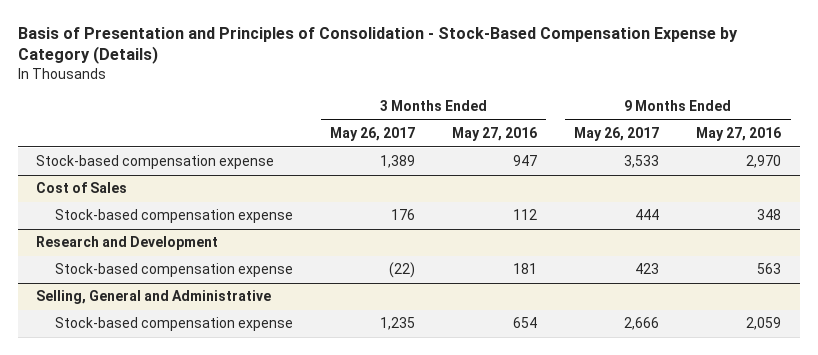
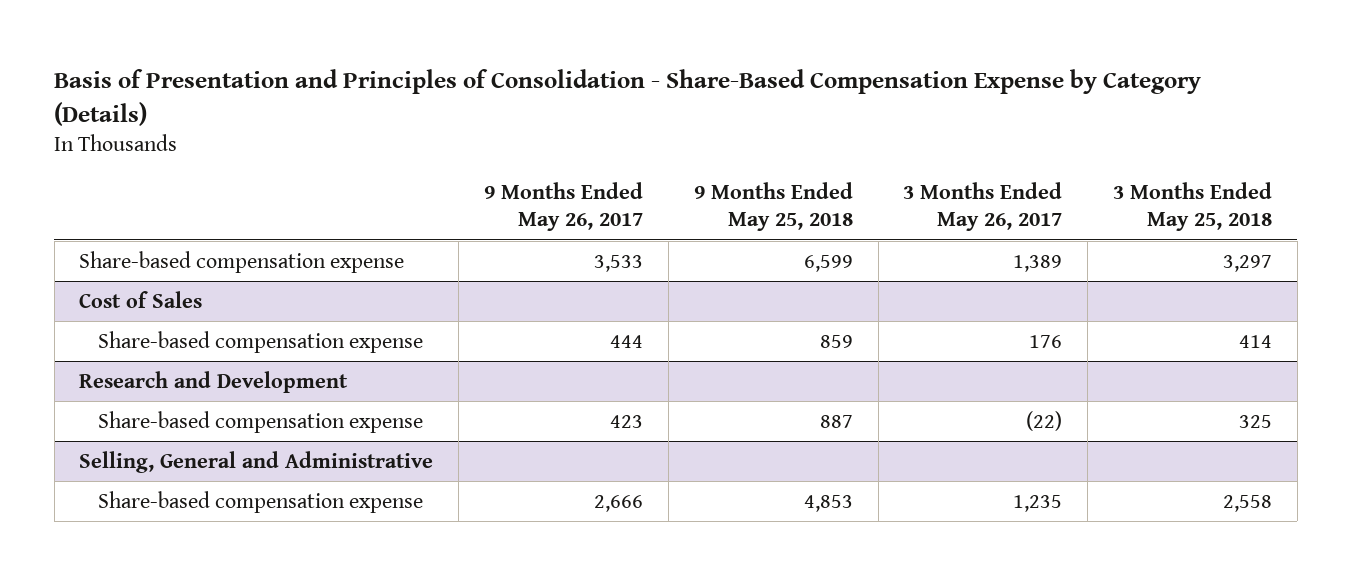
[17,26,738,65] Basis of Presentation and Principles of Consolidation - Stock-Based Compensation Expense by Category (Details) -> [54,68,1202,126] Basis of Presentation and Principles of Consolidation - Share-Based Compensation Expense by Category (Details)
[452,127,538,142] May 27, 2016 -> none
[696,127,782,142] May 27, 2016 -> none
none -> [693,182,853,232] 9 Months Ended May 25, 2018
none -> [1113,182,1273,232] 3 Months Ended May 25, 2018
[36,155,275,170] Stock-based compensation expense -> [79,250,405,273] Share-based compensation expense
[54,209,293,224] Stock-based compensation expense -> [97,330,423,353] Share-based compensation expense
[54,263,293,278] Stock-based compensation expense -> [97,410,423,433] Share-based compensation expense
[54,317,293,332] Stock-based compensation expense -> [97,490,423,513] Share-based compensation expense

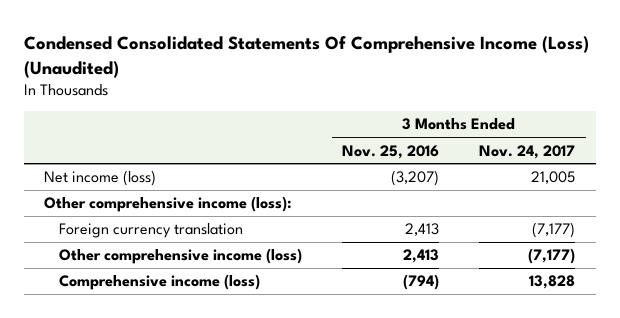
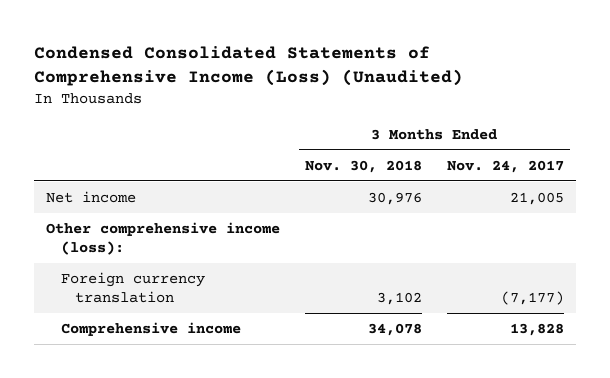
[24,35,590,78] Condensed Consolidated Statements Of Comprehensive Income (Loss) (Unaudited) -> [33,45,463,87] Condensed Consolidated Statements of Comprehensive Income (Loss) (Unaudited)
[342,144,440,159] Nov. 25, 2016 -> none
none -> [304,159,422,173] Nov. 30, 2018
[44,170,157,187] Net income (loss) -> [46,190,137,203] Net income
[58,248,302,265] Other comprehensive income (loss) -> none
[58,274,260,291] Comprehensive income (loss) -> [60,321,241,336] Comprehensive income

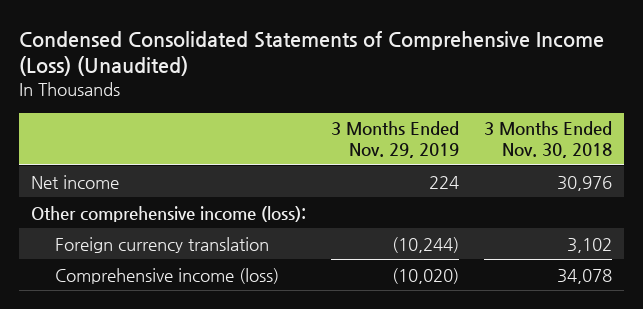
[446,159,564,173] Nov. 24, 2017 -> none
none -> [331,121,460,159] 3 Months Ended Nov. 29, 2019
[60,321,241,336] Comprehensive income -> [54,267,279,284] Comprehensive income (loss)

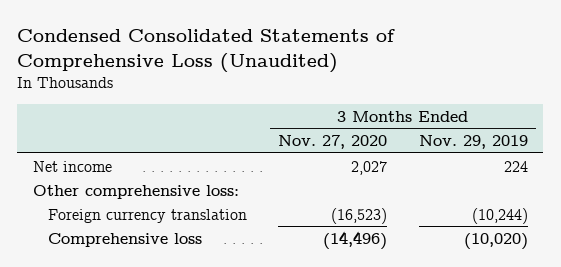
[19,30,605,77] Condensed Consolidated Statements of Comprehensive Income (Loss) (Unaudited) -> [17,29,396,73] Condensed Consolidated Statements of Comprehensive Loss (Unaudited)
[483,121,612,159] 3 Months Ended Nov. 30, 2018 -> none
none -> [278,135,388,150] Nov. 27, 2020
[31,205,307,222] Other comprehensive income (loss): -> [32,184,239,199] Other comprehensive loss:
[54,267,279,284] Comprehensive income (loss) -> [47,232,202,247] Comprehensive loss

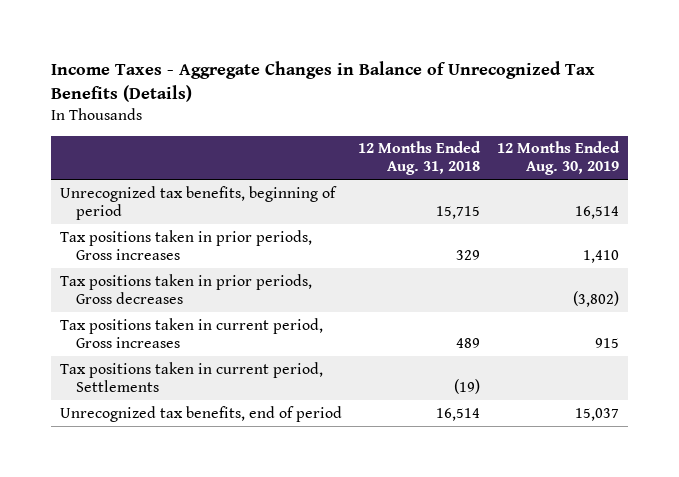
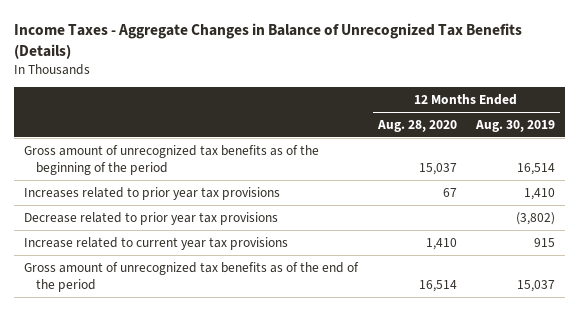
[358,141,482,176] 12 Months Ended Aug. 31, 2018 -> none
none -> [376,119,457,132] Aug. 28, 2020
[59,361,323,392] Tax positions taken in current period, Settlements -> none
[59,185,337,220] Unrecognized tax benefits, beginning of period -> [23,144,319,175] Gross amount of unrecognized tax benefits as of the beginning of the period
[59,229,312,260] Tax positions taken in prior periods, Gross increases -> [23,186,280,200] Increases related to prior year tax provisions
[59,273,312,304] Tax positions taken in prior periods, Gross decreases -> [23,211,278,225] Decrease related to prior year tax provisions
[59,317,323,348] Tax positions taken in current period, Gross increases -> [23,236,288,250] Increase related to current year tax provisions
[59,405,342,422] Unrecognized tax benefits, end of period -> [23,261,359,292] Gross amount of unrecognized tax benefits as of the end of the period

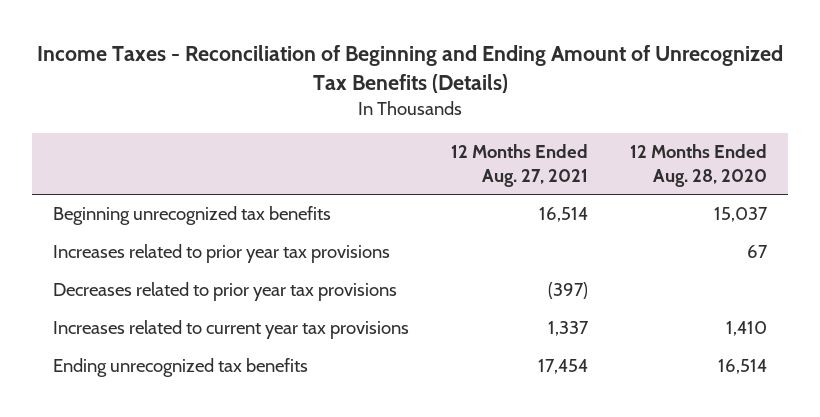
[14,23,523,59] Income Taxes - Aggregate Changes in Balance of Unrecognized Tax Benefits (Details) -> [36,44,783,93] Income Taxes - Reconciliation of Beginning and Ending Amount of Unrecognized Tax Benefits (Details)
[475,119,556,132] Aug. 30, 2019 -> none
none -> [450,144,588,187] 12 Months Ended Aug. 27, 2021
[23,144,319,175] Gross amount of unrecognized tax benefits as of the beginning of the period -> [52,206,331,226] Beginning unrecognized tax benefits
[23,211,278,225] Decrease related to prior year tax provisions -> [52,282,397,302] Decreases related to prior year tax provisions
[23,236,288,250] Increase related to current year tax provisions -> [52,320,409,340] Increases related to current year tax provisions
[23,261,359,292] Gross amount of unrecognized tax benefits as of the end of the period -> [52,358,308,378] Ending unrecognized tax benefits

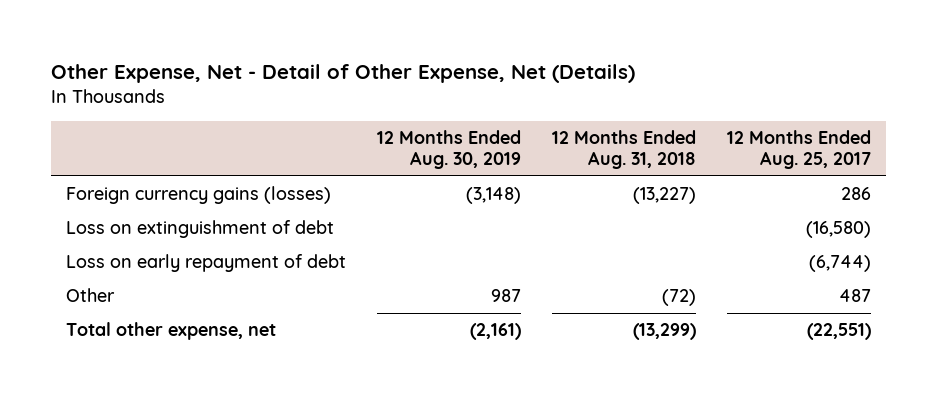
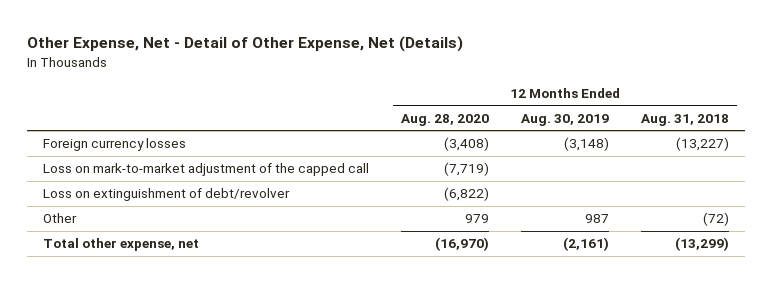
[726,130,871,170] 12 Months Ended Aug. 25, 2017 -> none
none -> [401,113,490,126] Aug. 28, 2020
[66,254,347,273] Loss on early repayment of debt -> none
[66,186,332,205] Foreign currency gains (losses) -> [42,138,186,152] Foreign currency losses
none -> [42,163,369,177] Loss on mark-to-market adjustment of the capped call
[66,220,335,239] Loss on extinguishment of debt -> [42,188,290,202] Loss on extinguishment of debt/revolver

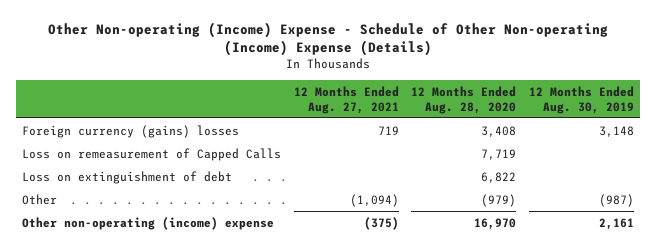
[26,36,463,53] Other Expense, Net - Detail of Other Expense, Net (Details) -> [48,21,609,57] Other Non-operating (Income) Expense - Schedule of Other Non-operating (Income) Expense (Details)
[641,113,730,126] Aug. 31, 2018 -> none
none -> [293,85,399,114] 12 Months Ended Aug. 27, 2021
[42,138,186,152] Foreign currency losses -> [21,124,239,138] Foreign currency (gains) losses
[444,137,490,152] (3,408) -> [481,125,517,137] 3,408
[564,137,610,152] (3,148) -> [599,125,635,137] 3,148
[42,163,369,177] Loss on mark-to-market adjustment of the capped call -> [21,147,281,161] Loss on remeasurement of Capped Calls
[444,162,490,177] (7,719) -> [481,148,517,160] 7,719
[42,188,290,202] Loss on extinguishment of debt/revolver -> [21,170,232,184] Loss on extinguishment of debt
[444,187,490,202] (6,822) -> [481,171,517,183] 6,822
[465,214,490,224] 979 -> [481,193,517,207] (979)
[585,214,610,224] 987 -> [599,193,635,207] (987)
[42,238,199,252] Total other expense, net -> [21,216,274,230] Other non-operating (income) expense
[435,237,490,252] (16,970) -> [474,217,517,230] 16,970
[563,237,610,252] (2,161) -> [599,217,635,230] 2,161

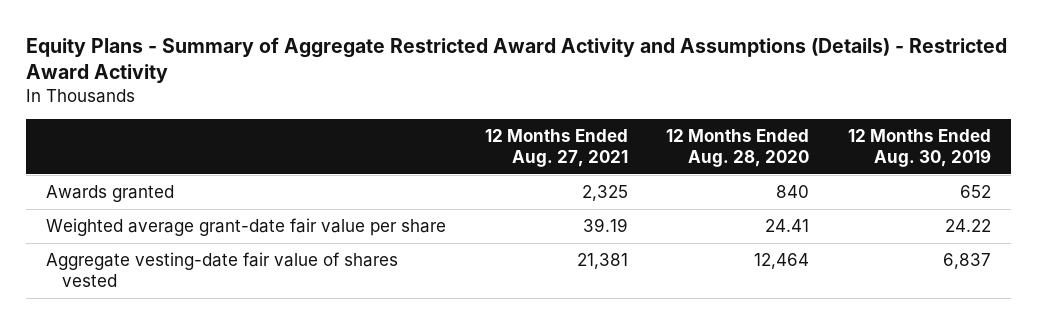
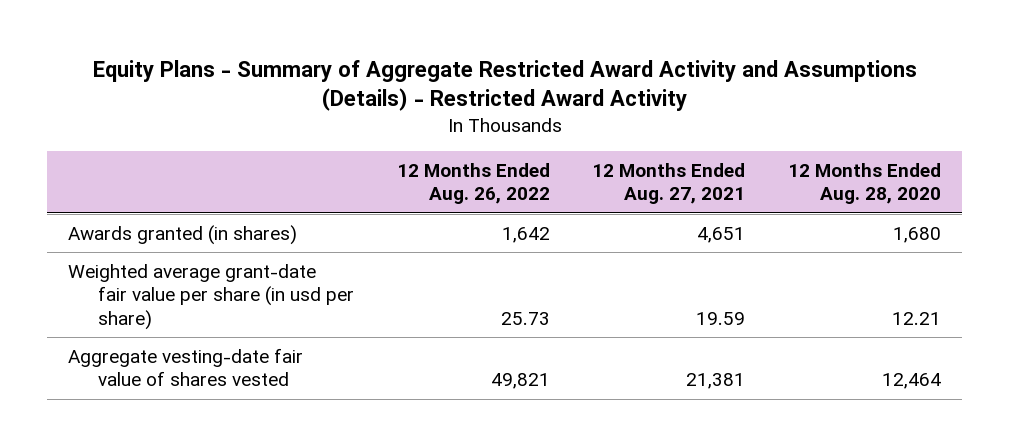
[848,129,992,168] 12 Months Ended Aug. 30, 2019 -> none
none -> [396,162,550,205] 12 Months Ended Aug. 26, 2022
[45,185,174,203] Awards granted -> [68,224,298,245] Awards granted (in shares)
[581,185,628,202] 2,325 -> [697,226,746,243] 4,651
[776,185,810,199] 840 -> [892,226,941,243] 1,680
[45,218,446,237] Weighted average grant-date fair value per share -> [68,263,355,330] Weighted average grant-date fair value per share (in usd per share)
[582,218,628,233] 39.19 -> [696,311,746,325] 19.59
[765,219,810,233] 24.41 -> [891,311,941,325] 12.21

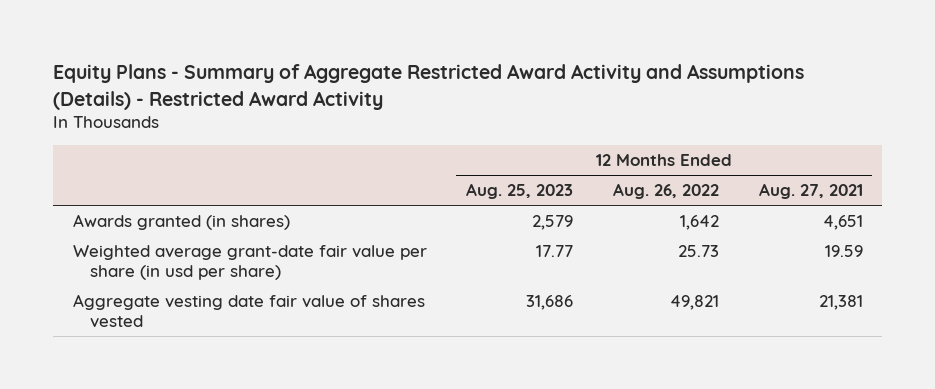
[787,162,941,205] 12 Months Ended Aug. 28, 2020 -> none
none -> [466,183,574,200] Aug. 25, 2023
[68,347,304,387] Aggregate vesting-date fair value of shares vested -> [72,293,425,329] Aggregate vesting date fair value of shares vested

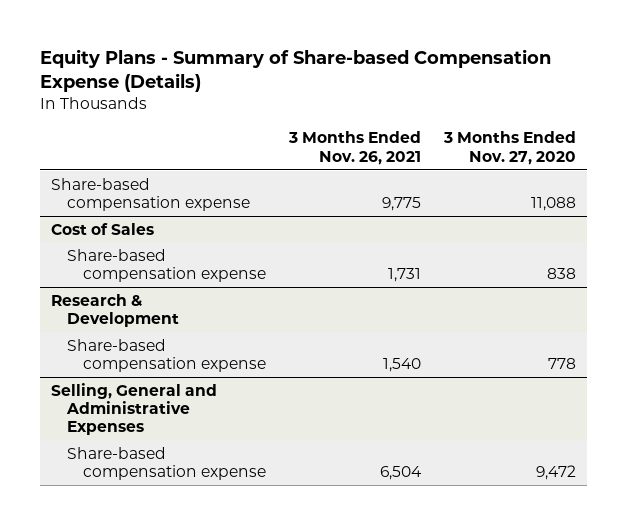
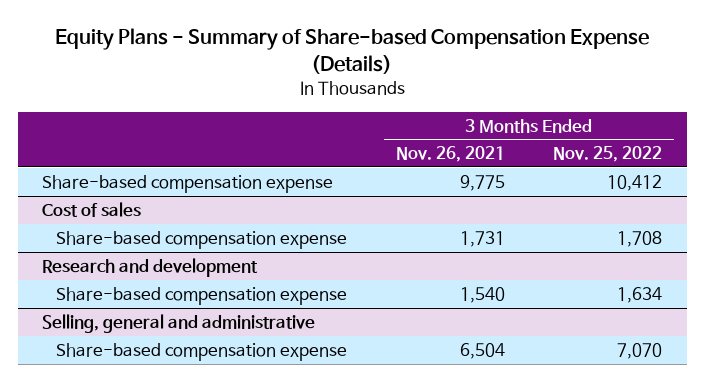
[442,131,576,165] 3 Months Ended Nov. 27, 2020 -> none
none -> [553,146,663,163] Nov. 25, 2022
[51,222,155,235] Cost of Sales -> [41,202,141,218] Cost of sales
[51,293,180,327] Research & Development -> [41,258,258,278] Research and development
[51,382,218,436] Selling, General and Administrative Expenses -> [41,314,315,334] Selling, general and administrative

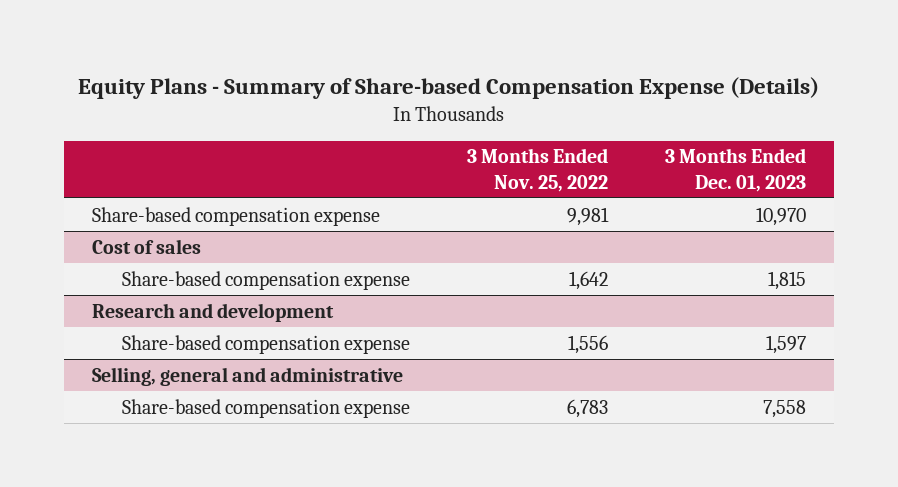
[395,146,505,163] Nov. 26, 2021 -> none
none -> [664,148,806,192] 3 Months Ended Dec. 01, 2023
[607,175,663,192] 10,412 -> [566,206,609,226] 9,981
[617,231,663,248] 1,708 -> [568,270,608,290] 1,642
[617,287,663,304] 1,634 -> [567,334,608,354] 1,556
[617,343,663,360] 7,070 -> [566,398,608,418] 6,783

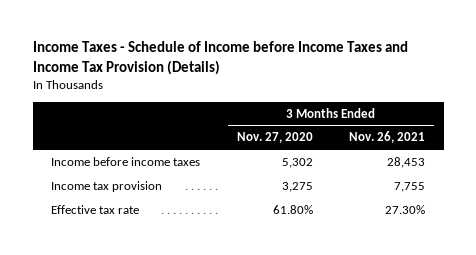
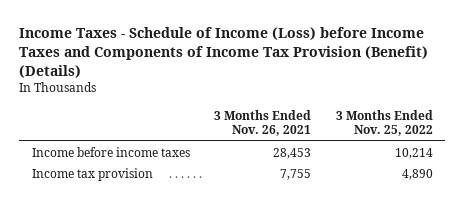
[32,41,408,76] Income Taxes - Schedule of Income before Income Taxes and Income Tax Provision (Details) -> [19,27,429,79] Income Taxes - Schedule of Income (Loss) before Income Taxes and Components of Income Tax Provision (Benefit) (Details)
[236,132,313,144] Nov. 27, 2020 -> none
none -> [336,109,434,137] 3 Months Ended Nov. 25, 2022
[51,204,140,214] Effective tax rate -> none

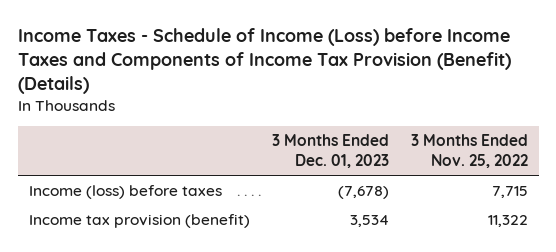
[214,109,312,137] 3 Months Ended Nov. 26, 2021 -> none
none -> [271,134,389,169] 3 Months Ended Dec. 01, 2023
[31,146,190,157] Income before income taxes -> [28,185,222,200] Income (loss) before taxes
[395,147,434,159] 10,214 -> [491,186,528,199] 7,715
[31,167,153,181] Income tax provision -> [28,214,250,229] Income tax provision (benefit)
[402,168,434,180] 4,890 -> [487,215,528,228] 11,322

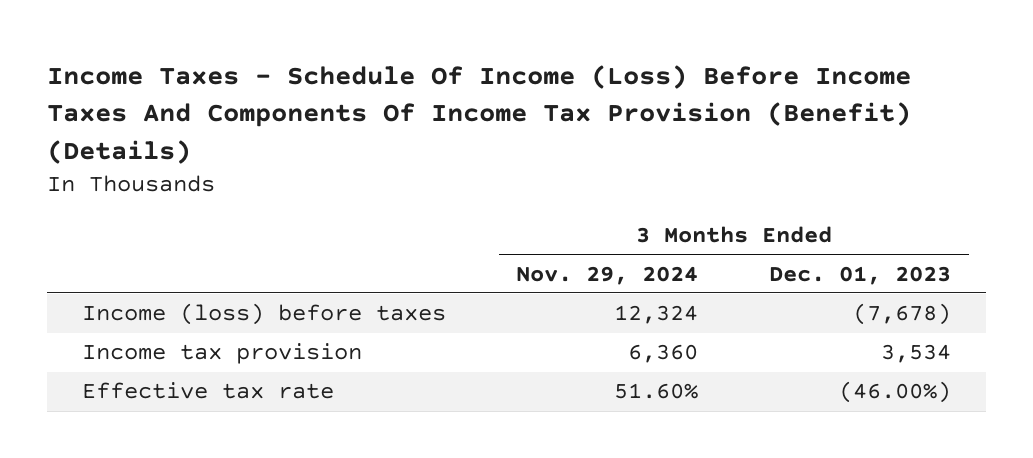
[17,27,511,94] Income Taxes - Schedule of Income (Loss) before Income Taxes and Components of Income Tax Provision (Benefit) (Details) -> [46,65,911,164] Income Taxes - Schedule Of Income (Loss) Before Income Taxes And Components Of Income Tax Provision (Benefit) (Details)
[410,134,528,169] 3 Months Ended Nov. 25, 2022 -> none
none -> [516,265,699,285] Nov. 29, 2024
[28,214,250,229] Income tax provision (benefit) -> [81,343,362,365] Income tax provision
none -> [81,382,334,400] Effective tax rate

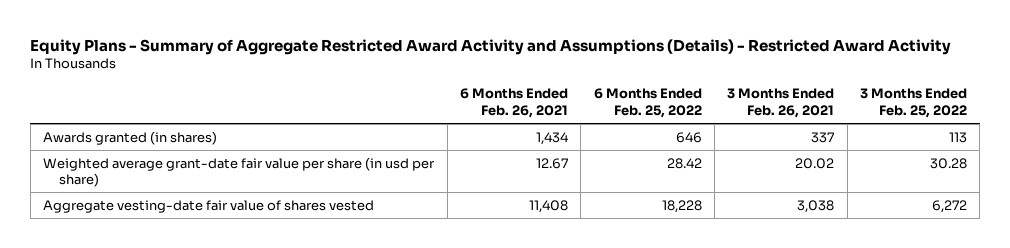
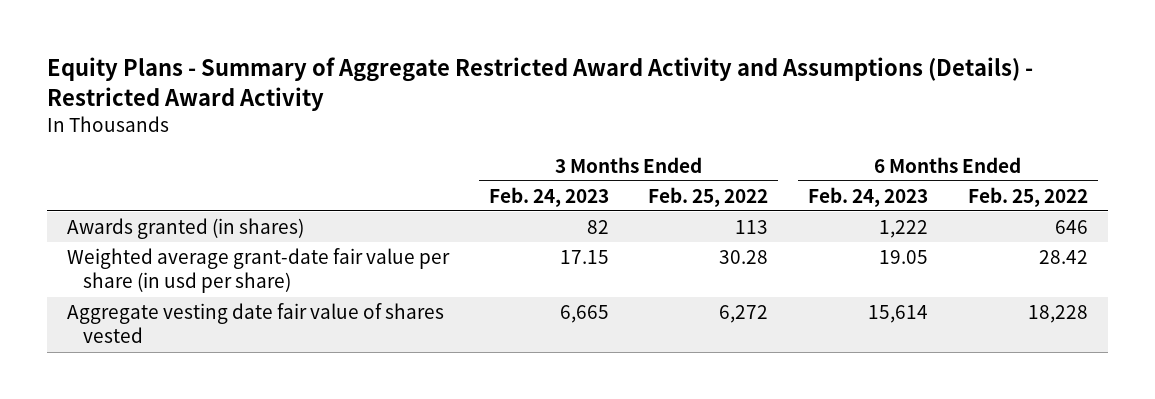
[460,88,569,119] 6 Months Ended Feb. 26, 2021 -> none
[727,88,835,119] 3 Months Ended Feb. 26, 2021 -> none
none -> [488,186,609,207] Feb. 24, 2023
none -> [808,186,929,207] Feb. 24, 2023
[43,199,375,213] Aggregate vesting-date fair value of shares vested -> [66,303,444,344] Aggregate vesting date fair value of shares vested

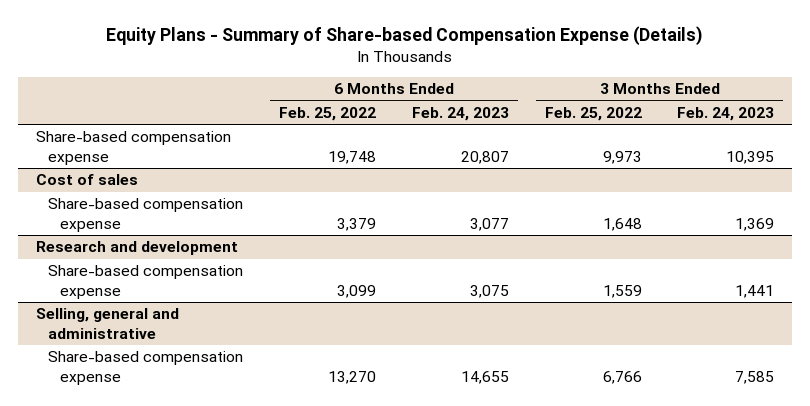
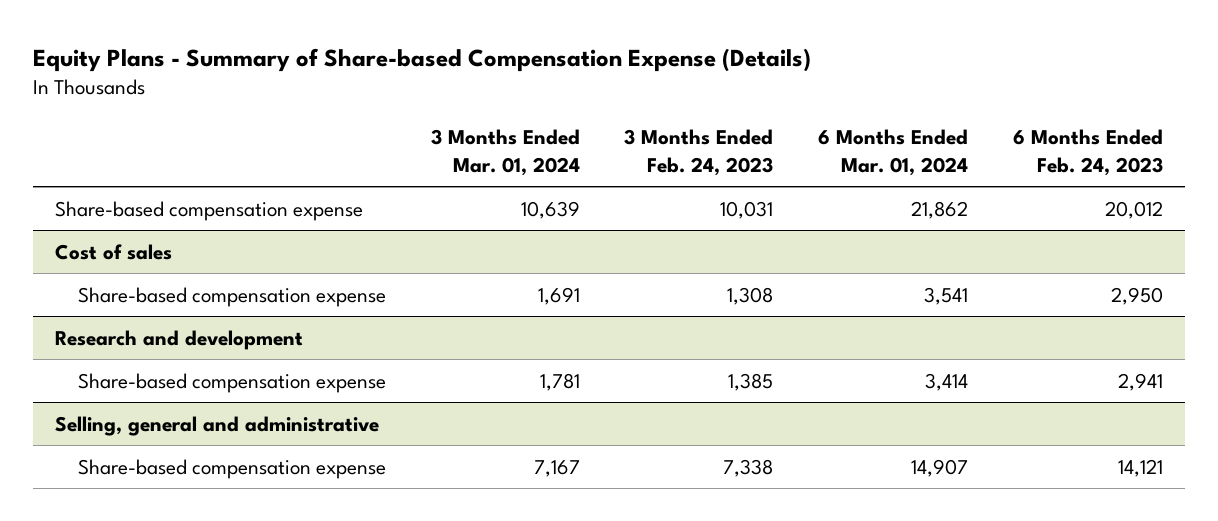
[278,107,376,122] Feb. 25, 2022 -> none
[544,107,642,122] Feb. 25, 2022 -> none
none -> [430,129,580,176] 3 Months Ended Mar. 01, 2024
none -> [818,129,969,176] 6 Months Ended Mar. 01, 2024
[460,150,509,164] 20,807 -> [1104,200,1163,219] 20,012
[726,150,775,164] 10,395 -> [720,200,774,219] 10,031
[469,217,509,231] 3,077 -> [1110,286,1163,305] 2,950
[735,217,775,231] 1,369 -> [727,286,774,305] 1,308
[469,284,509,298] 3,075 -> [1117,372,1163,391] 2,941
[735,284,775,298] 1,441 -> [728,372,774,391] 1,385
[460,370,509,384] 14,655 -> [1117,458,1163,477] 14,121
[735,370,775,384] 7,585 -> [723,458,774,477] 7,338

